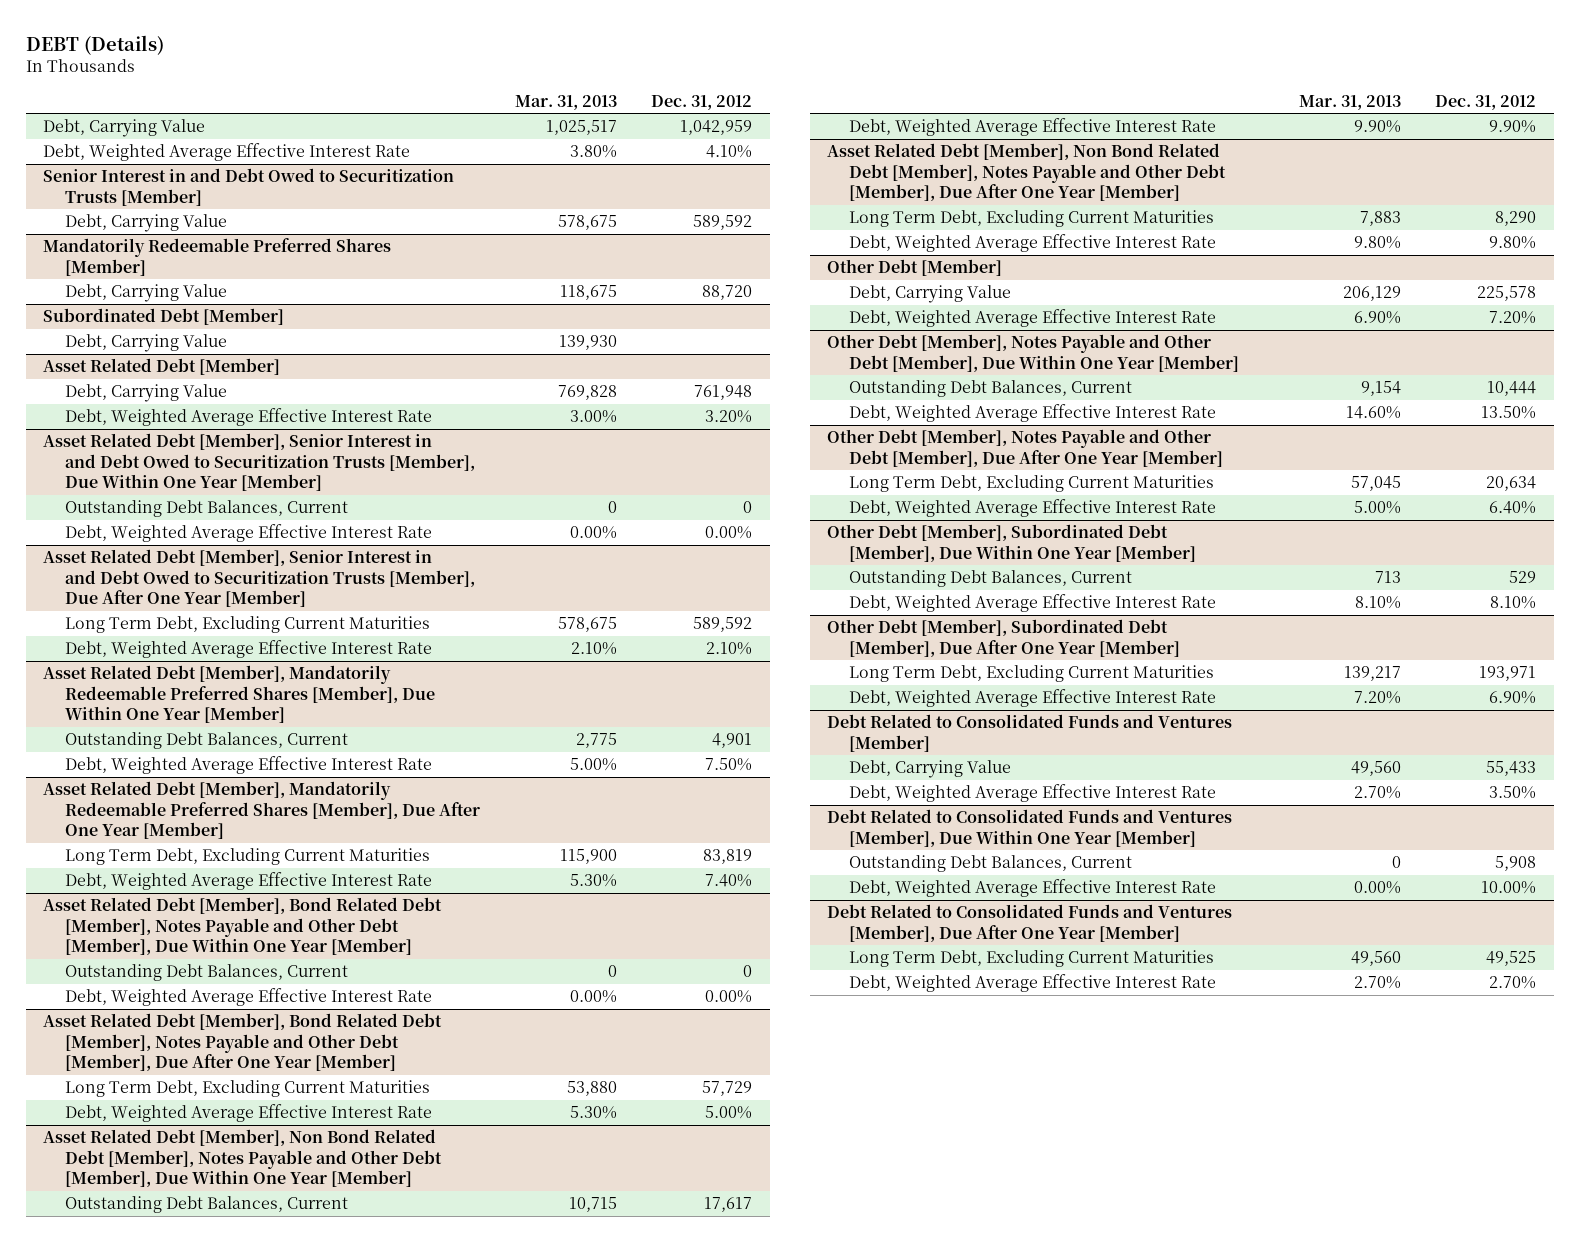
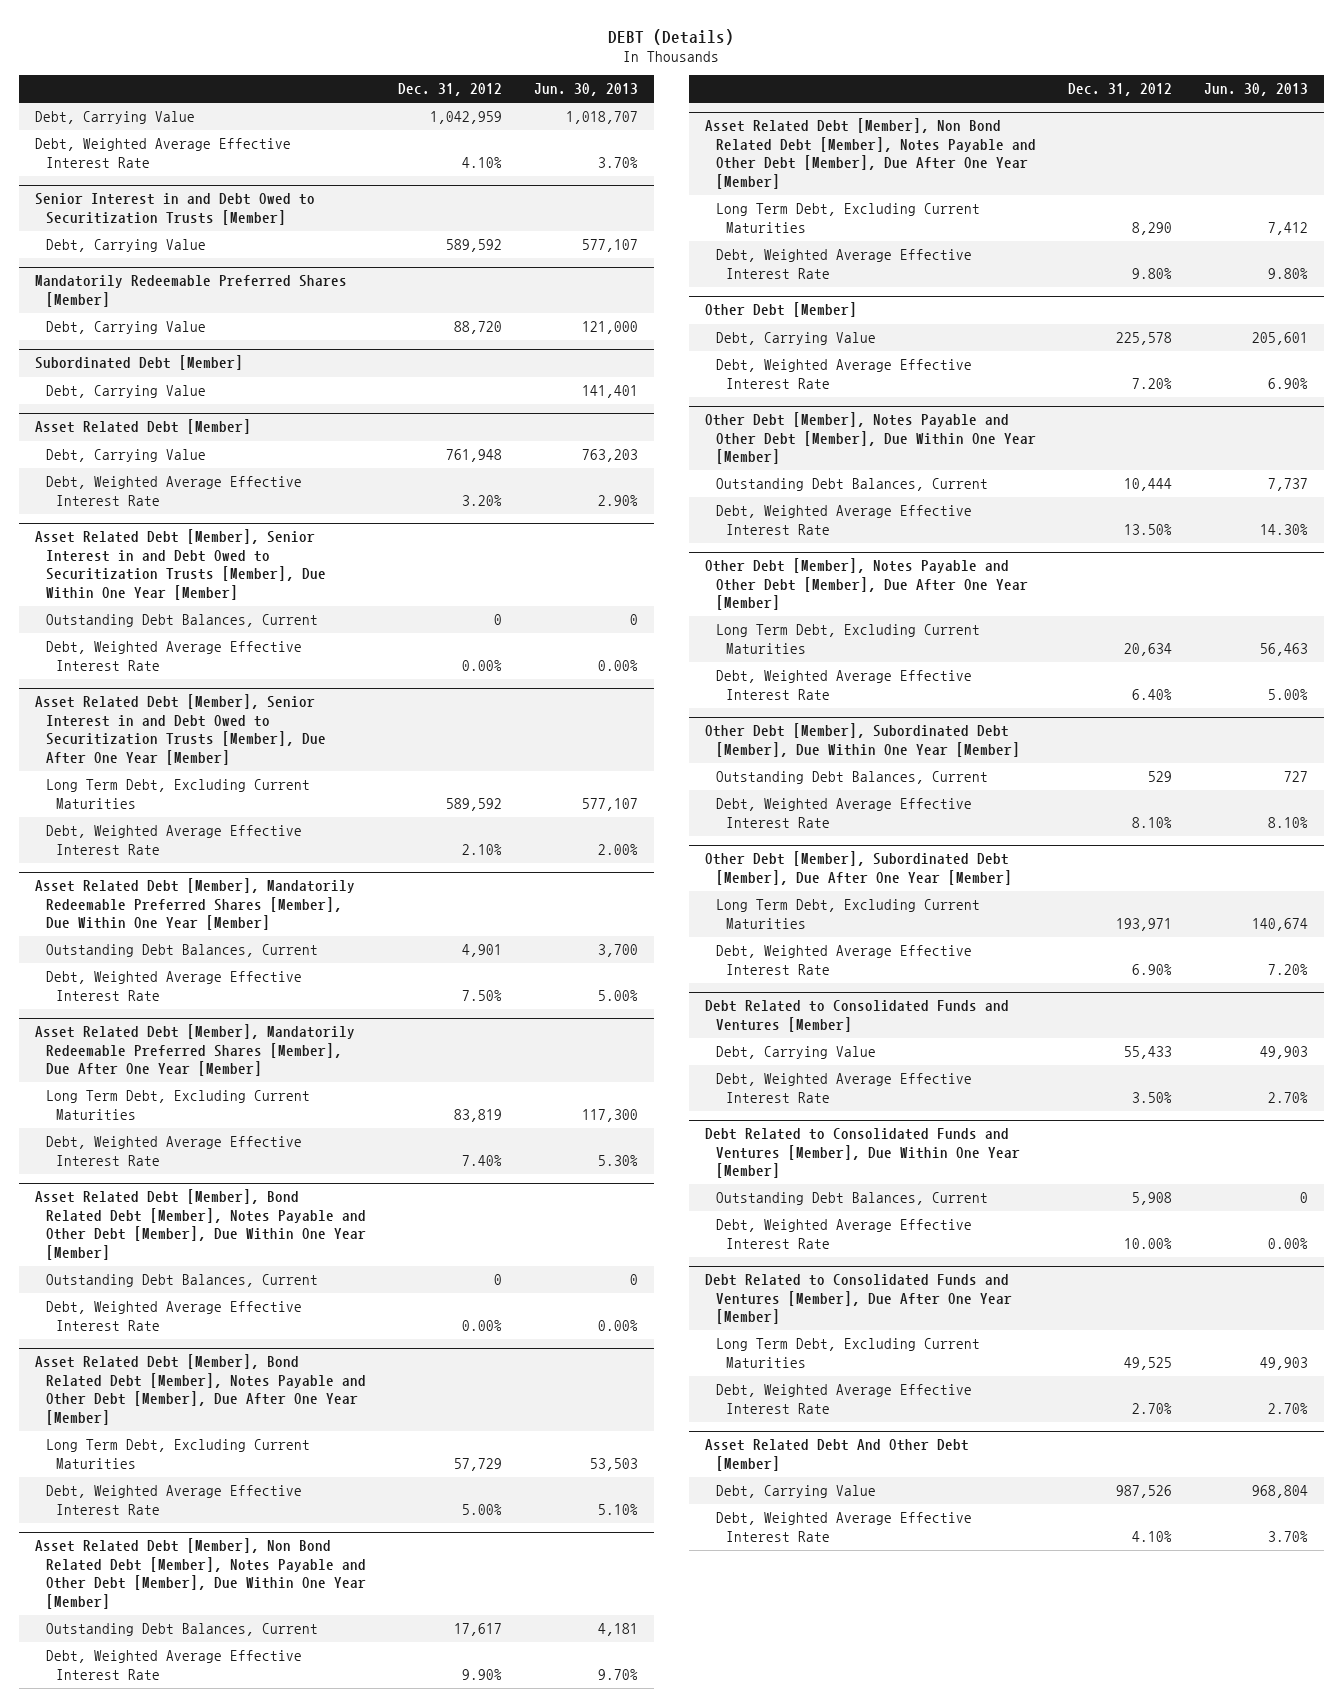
[514,94,617,110] Mar. 31, 2013 -> none
none -> [533,83,638,97] Jun. 30, 2013
none -> [705,1439,970,1471] Asset Related Debt And Other Debt [Member]
none -> [715,1485,876,1499] Debt, Carrying Value
none -> [715,1512,972,1542] Debt, Weighted Average Effective Interest Rate

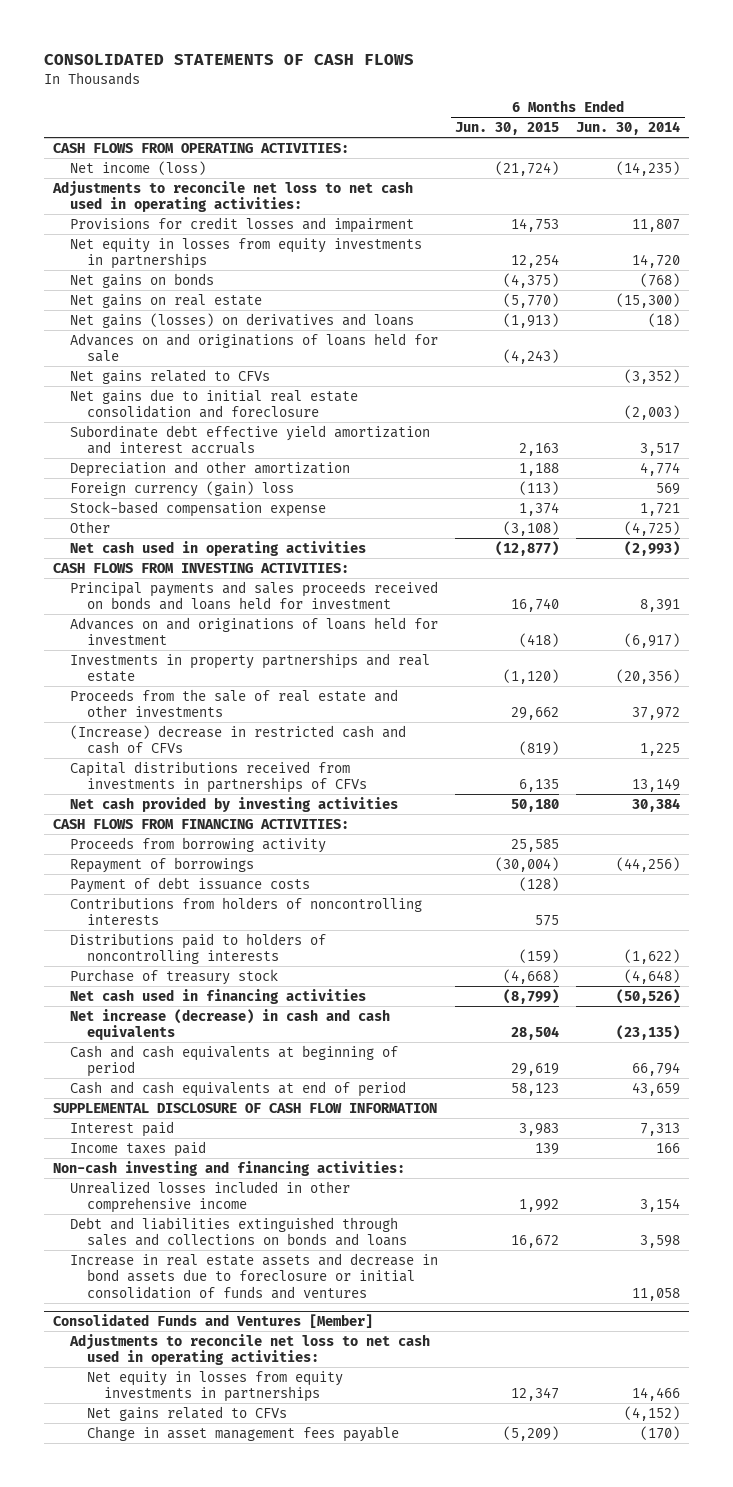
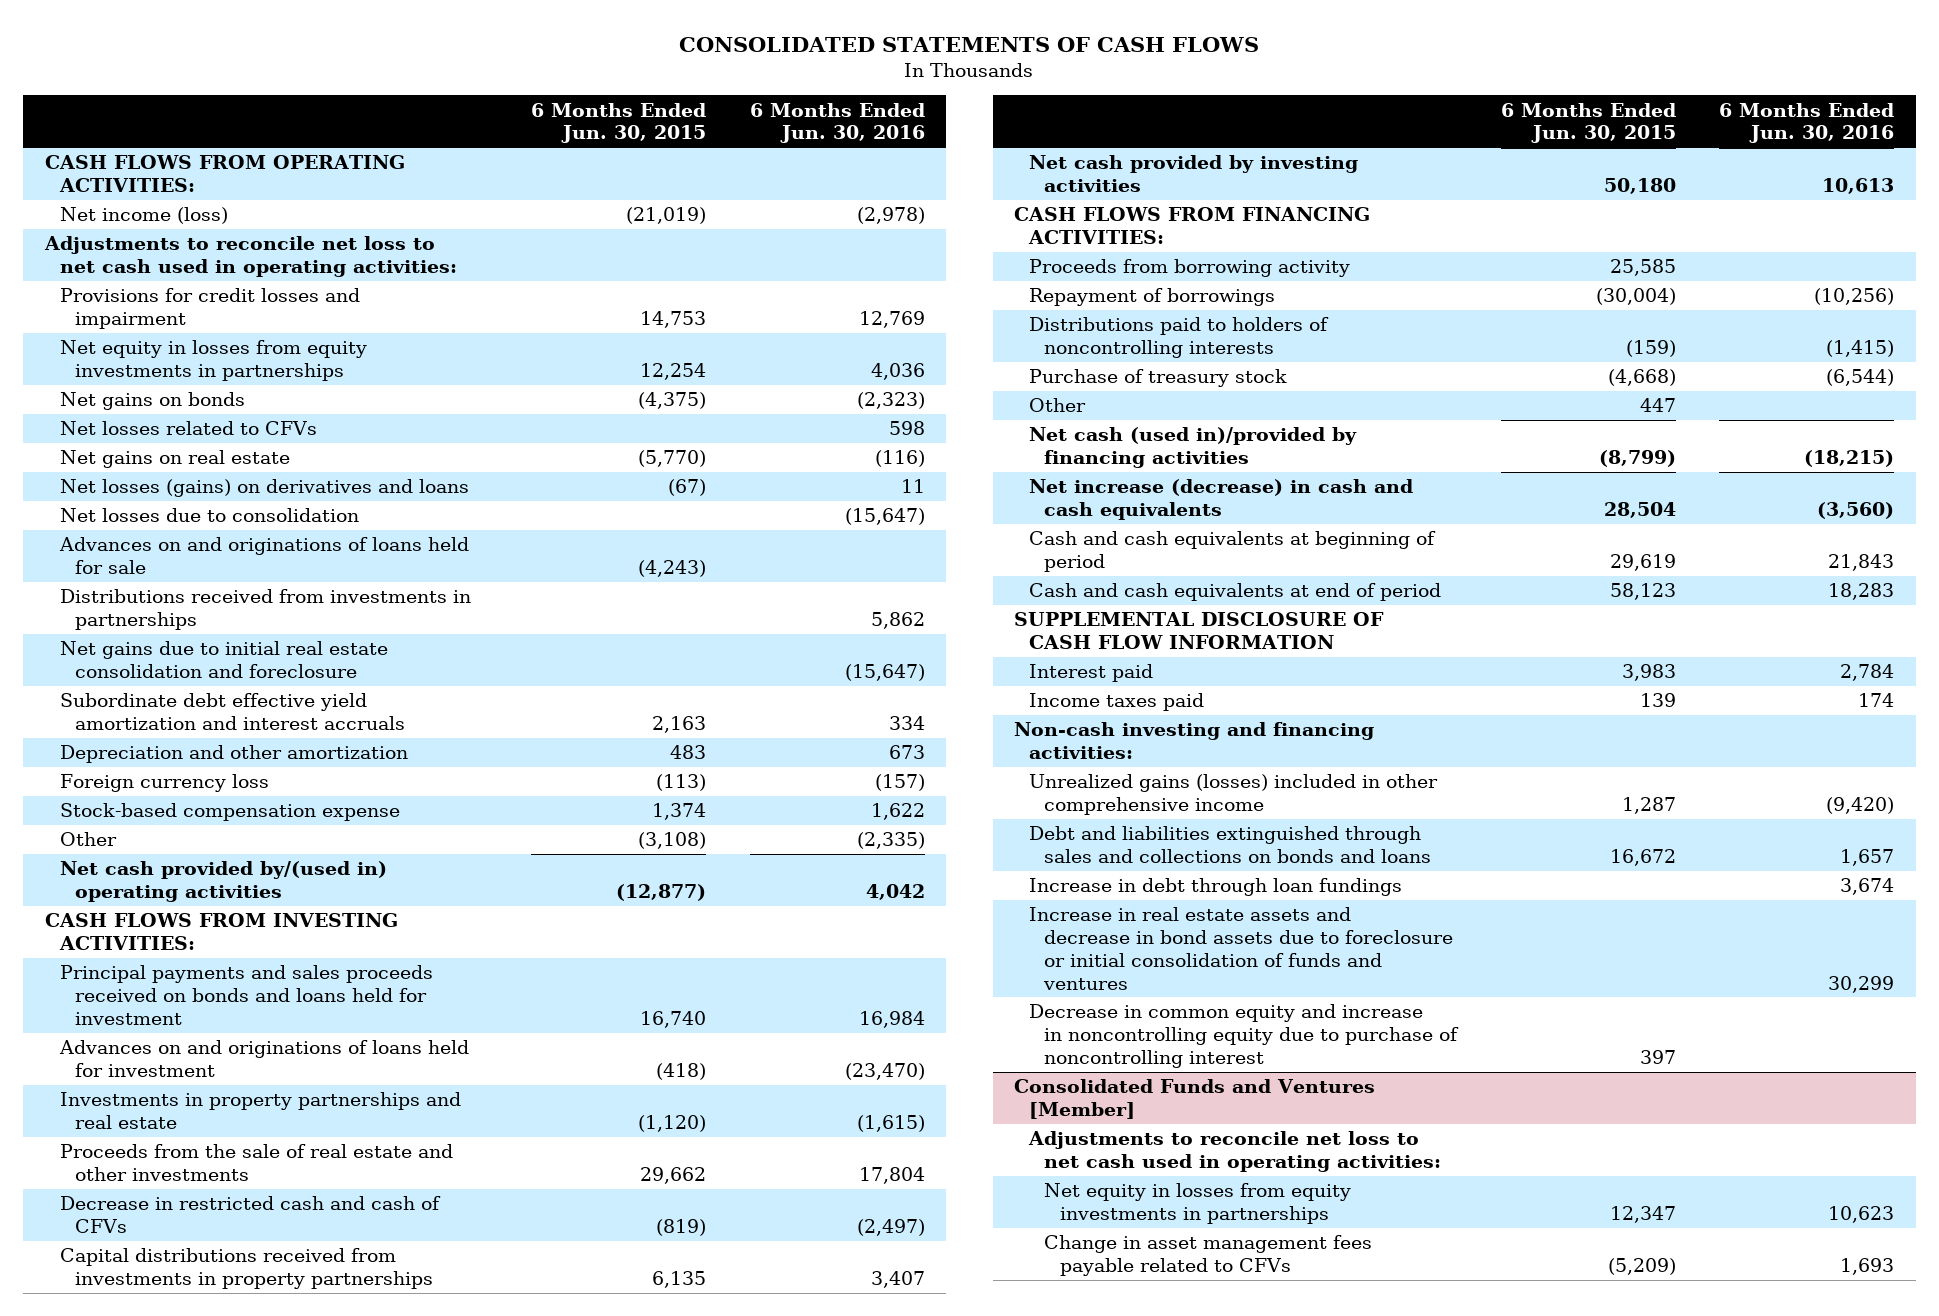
[576,121,681,136] Jun. 30, 2014 -> none
none -> [749,102,925,144] 6 Months Ended Jun. 30, 2016
[495,160,560,176] (21,724) -> [626,207,707,225] (21,019)
none -> [60,421,318,436] Net losses related to CFVs
[69,312,414,328] Net gains (losses) on derivatives and loans -> [60,479,470,498] Net losses (gains) on derivatives and loans
[503,312,560,328] (1,913) -> [668,479,707,497] (67)
none -> [60,508,360,523] Net losses due to consolidation
[69,368,270,384] Net gains related to CFVs -> none
none -> [60,589,472,631] Distributions received from investments in partnerships
[519,462,560,476] 1,188 -> [670,745,707,760] 483
[69,480,294,497] Foreign currency (gain) loss -> [60,774,270,793] Foreign currency loss
[69,540,366,556] Net cash used in operating activities -> [60,861,388,903] Net cash provided by/(used in) operating activities
[69,724,406,755] (Increase) decrease in restricted cash and cash of CFVs -> [60,1196,442,1234] Decrease in restricted cash and cash of CFVs
[69,760,368,794] Capital distributions received from investments in partnerships of CFVs -> [60,1248,434,1290] Capital distributions received from investments in property partnerships
[69,876,310,893] Payment of debt issuance costs -> none
[69,896,422,926] Contributions from holders of noncontrolling interests -> none
none -> [1029,398,1087,413] Other
[69,988,366,1004] Net cash used in financing activities -> [1029,427,1358,469] Net cash (used in)/provided by financing activities
[69,1180,350,1214] Unrealized losses included in other comprehensive income -> [1029,774,1439,816] Unrealized gains (losses) included in other comprehensive income
[519,1199,560,1213] 1,992 -> [1621,797,1676,815] 1,287
none -> [1029,878,1403,897] Increase in debt through loan fundings
none -> [1029,1004,1460,1068] Decrease in common equity and increase in noncontrolling equity due to purchase of noncontrolling interest
[87,1405,288,1421] Net gains related to CFVs -> none
[87,1425,400,1442] Change in asset management fees payable -> [1044,1235,1373,1277] Change in asset management fees payable related to CFVs

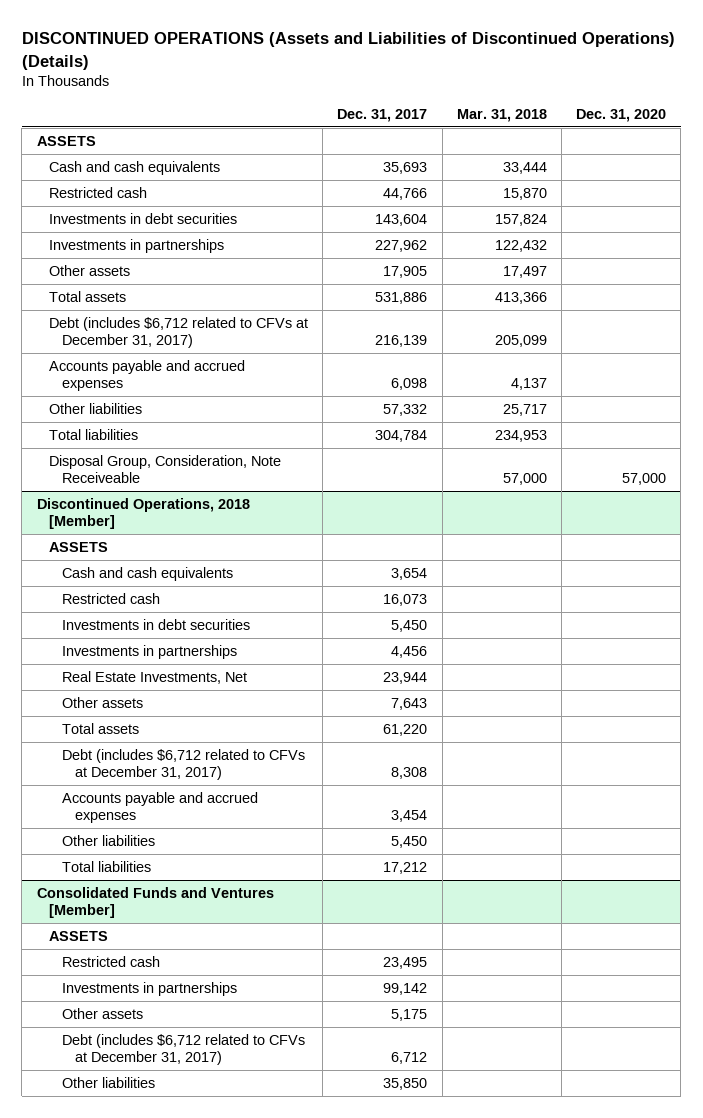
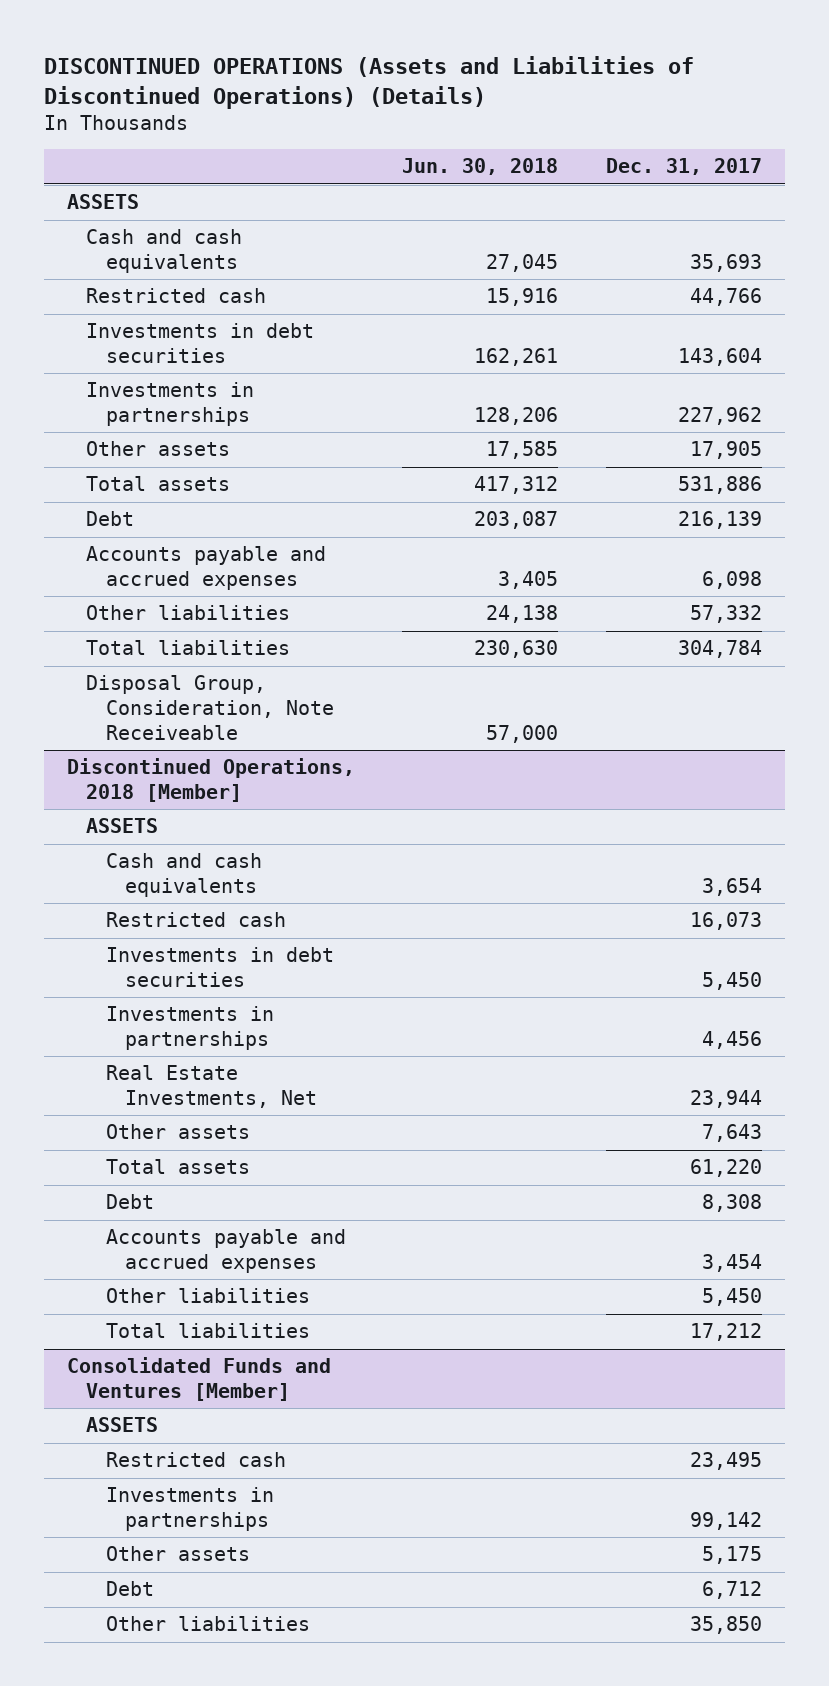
[456,108,547,122] Mar. 31, 2018 -> none
[575,108,666,122] Dec. 31, 2020 -> none
none -> [402,158,559,176] Jun. 30, 2018
[49,317,309,348] Debt (includes $6,712 related to CFVs at December 31, 2017) -> [86,511,135,527] Debt
[61,749,305,780] Debt (includes $6,712 related to CFVs at December 31, 2017) -> [105,1194,154,1210] Debt
[61,1034,305,1065] Debt (includes $6,712 related to CFVs at December 31, 2017) -> [105,1581,154,1597] Debt

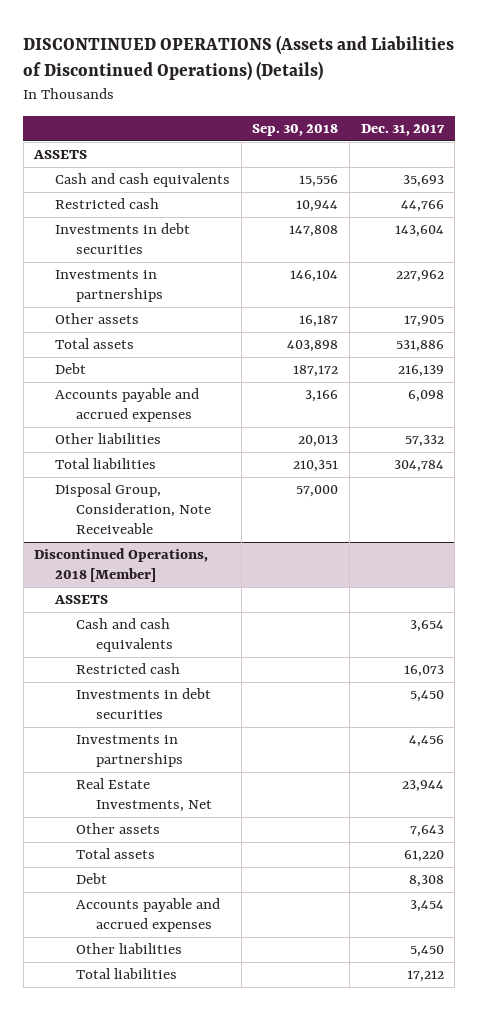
[402,158,559,176] Jun. 30, 2018 -> none
none -> [252,124,339,137] Sep. 30, 2018
[67,1357,332,1402] Consolidated Funds and Ventures [Member] -> none
[86,1417,159,1433] ASSETS -> none
[105,1452,286,1468] Restricted cash -> none
[105,1487,274,1532] Investments in partnerships -> none
[105,1546,250,1562] Other assets -> none
[105,1581,154,1597] Debt -> none
[105,1616,310,1632] Other liabilities -> none

